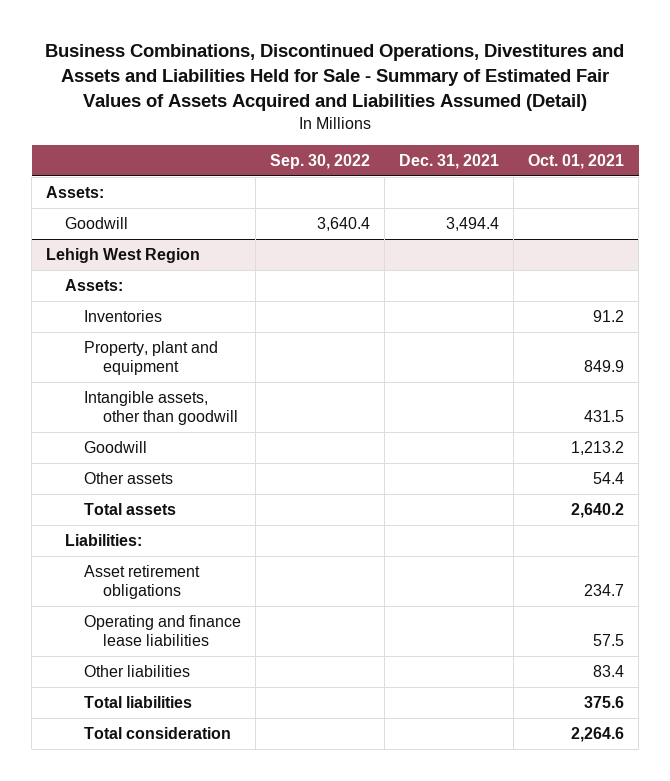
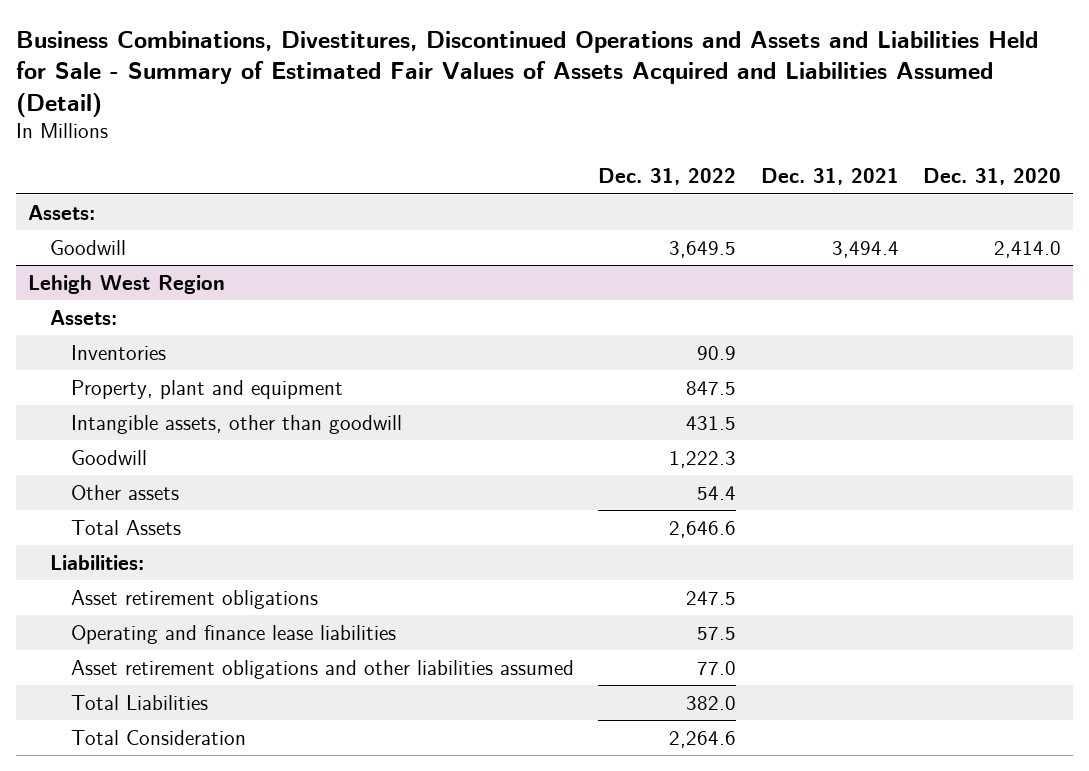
[45,43,625,111] Business Combinations, Discontinued Operations, Divestitures and Assets and Liabilities Held for Sale - Summary of Estimated Fair Values of Assets Acquired and Liabilities Assumed (Detail) -> [16,30,1039,117] Business Combinations, Divestitures, Discontinued Operations and Assets and Liabilities Held for Sale - Summary of Estimated Fair Values of Assets Acquired and Liabilities Assumed (Detail)
[270,153,371,169] Sep. 30, 2022 -> none
[528,153,625,169] Oct. 01, 2021 -> none
none -> [598,168,737,186] Dec. 31, 2022
none -> [922,168,1061,186] Dec. 31, 2020
[84,503,177,516] Total assets -> [71,519,182,535] Total Assets
[84,665,191,678] Other liabilities -> none
none -> [71,659,575,679] Asset retirement obligations and other liabilities assumed
[84,696,193,709] Total liabilities -> [71,694,209,710] Total Liabilities
[84,727,232,740] Total consideration -> [71,729,247,745] Total Consideration

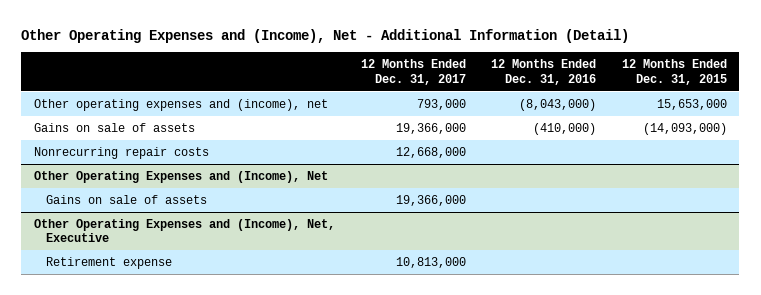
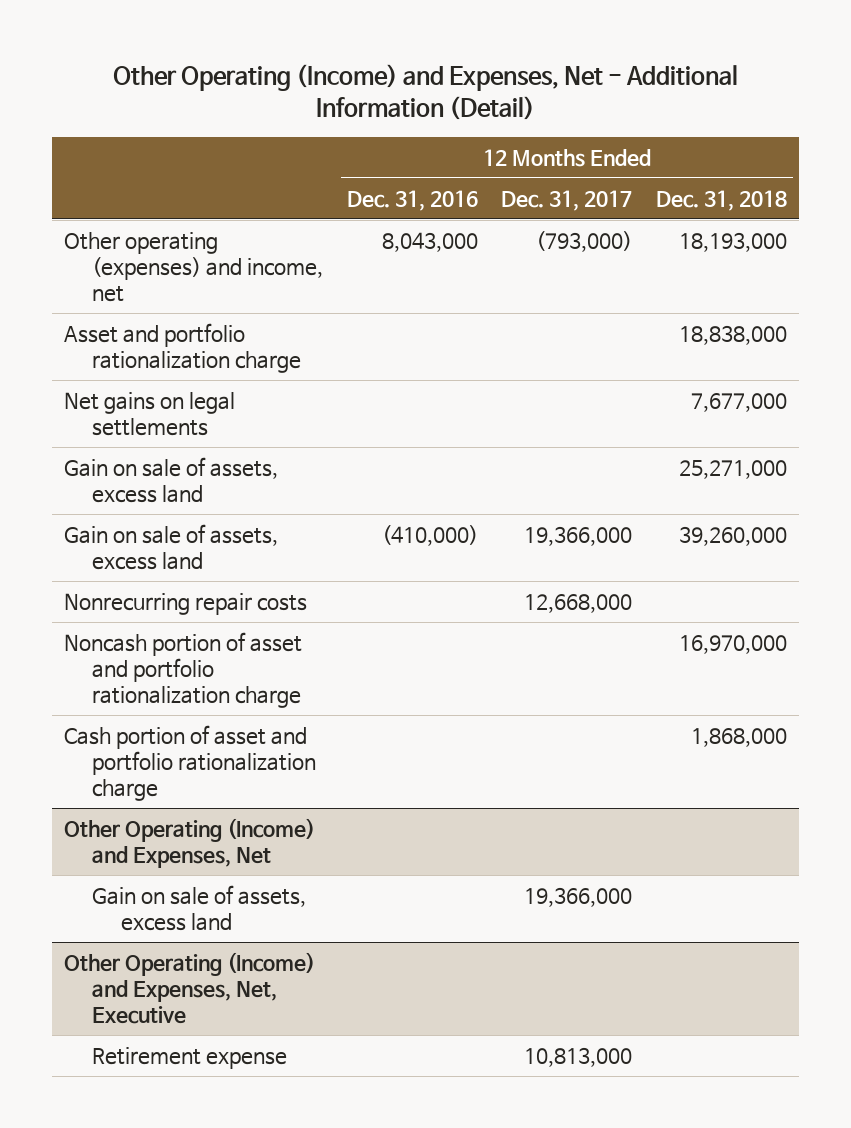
[21,29,630,44] Other Operating Expenses and (Income), Net - Additional Information (Detail) -> [113,63,739,120] Other Operating (Income) and Expenses, Net - Additional Information (Detail)
[621,59,727,85] 12 Months Ended Dec. 31, 2015 -> none
none -> [655,189,787,211] Dec. 31, 2018
[34,98,329,111] Other operating expenses and (income), net -> [63,231,324,302] Other operating (expenses) and income, net
[416,98,466,110] 793,000 -> [536,230,633,252] (793,000)
[519,98,597,111] (8,043,000) -> [381,231,478,252] 8,043,000
none -> [63,322,302,373] Asset and portfolio rationalization charge
none -> [63,391,235,436] Net gains on legal settlements
none -> [63,456,278,503] Gain on sale of assets, excess land
[34,122,196,132] Gains on sale of assets -> [63,523,278,570] Gain on sale of assets, excess land
none -> [63,631,302,708] Noncash portion of asset and portfolio rationalization charge
none -> [63,724,317,801] Cash portion of asset and portfolio rationalization charge
[34,170,329,183] Other Operating Expenses and (Income), Net -> [63,817,315,868] Other Operating (Income) and Expenses, Net
[45,194,207,204] Gains on sale of assets -> [92,884,307,931] Gain on sale of assets, excess land
[34,218,336,243] Other Operating Expenses and (Income), Net, Executive -> [63,951,315,1024] Other Operating (Income) and Expenses, Net, Executive

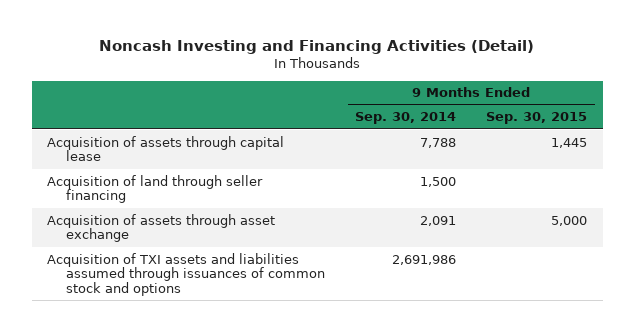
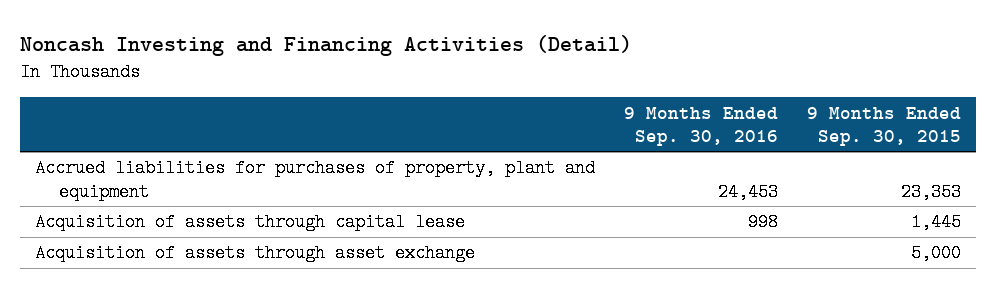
[355,112,457,125] Sep. 30, 2014 -> none
none -> [623,106,778,147] 9 Months Ended Sep. 30, 2016
none -> [34,159,595,201] Accrued liabilities for purchases of property, plant and equipment
[46,174,263,204] Acquisition of land through seller financing -> none
[46,252,325,296] Acquisition of TXI assets and liabilities assumed through issuances of common stock and options -> none

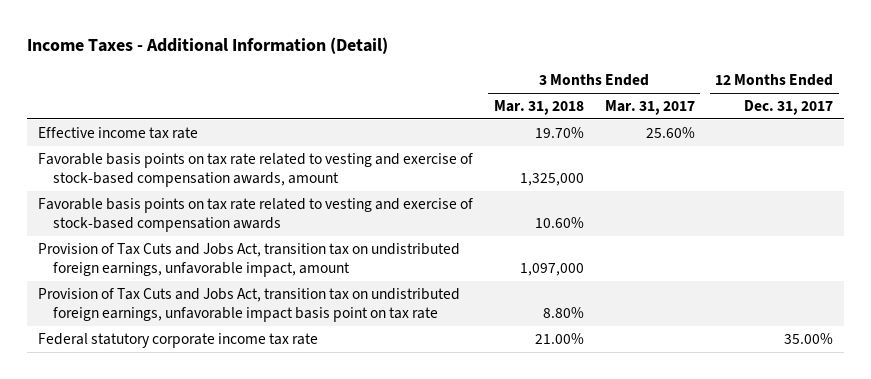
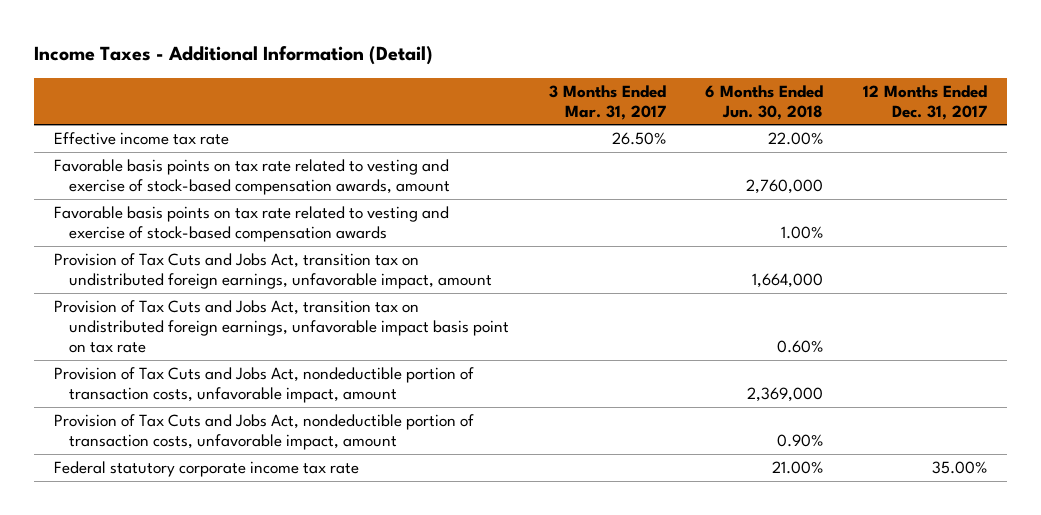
[493,100,584,116] Mar. 31, 2018 -> none
none -> [705,84,824,120] 6 Months Ended Jun. 30, 2018
[645,127,695,139] 25.60% -> [611,132,666,146] 26.50%
none -> [53,367,474,404] Provision of Tax Cuts and Jobs Act, nondeductible portion of transaction costs, unfavorable impact, amount
none -> [53,414,474,451] Provision of Tax Cuts and Jobs Act, nondeductible portion of transaction costs, unfavorable impact, amount

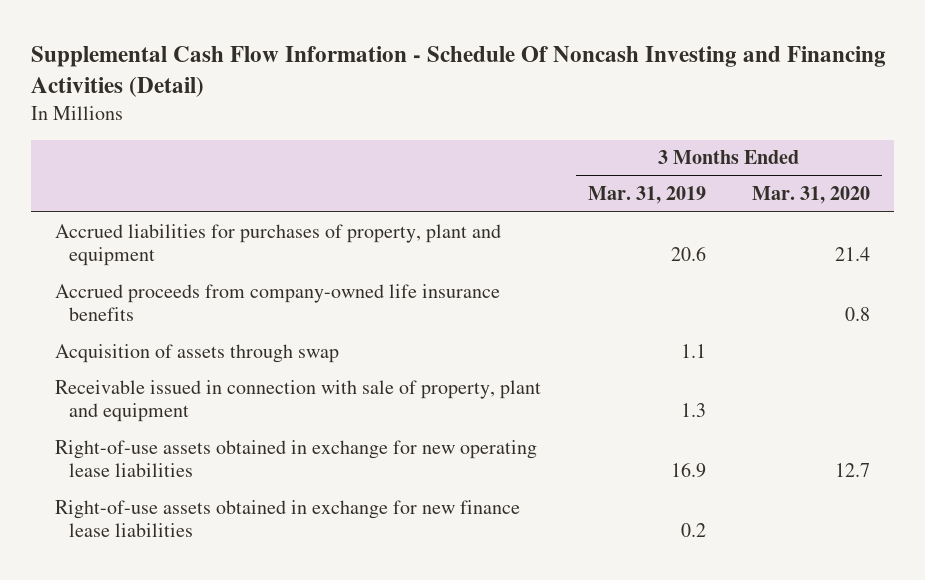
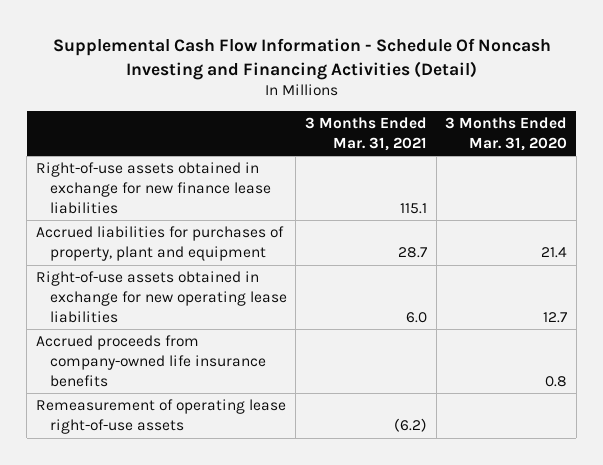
[587,186,706,205] Mar. 31, 2019 -> none
none -> [304,116,427,151] 3 Months Ended Mar. 31, 2021
[54,499,520,538] Right-of-use assets obtained in exchange for new finance lease liabilities -> [35,162,271,214] Right-of-use assets obtained in exchange for new finance lease liabilities
[54,343,339,363] Acquisition of assets through swap -> none
[54,379,541,423] Receivable issued in connection with sale of property, plant and equipment -> none
[54,283,500,322] Accrued proceeds from company-owned life insurance benefits -> [35,335,266,387] Accrued proceeds from company-owned life insurance benefits
none -> [35,399,286,435] Remeasurement of operating lease right-of-use assets

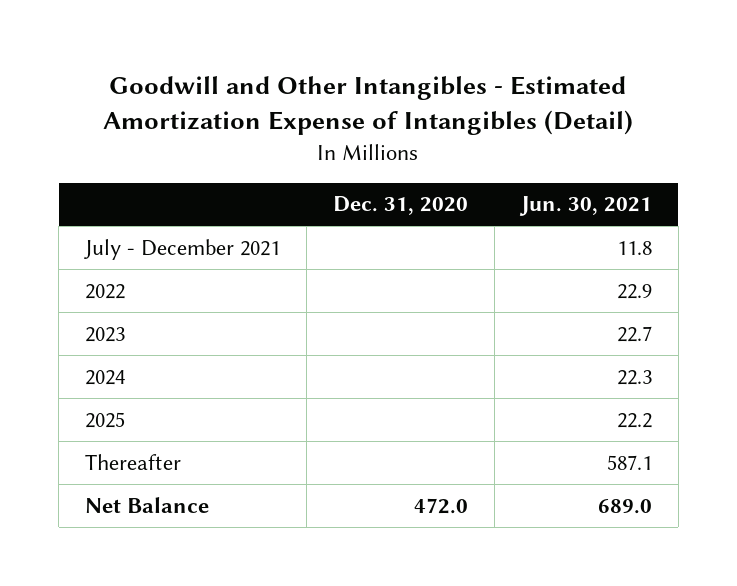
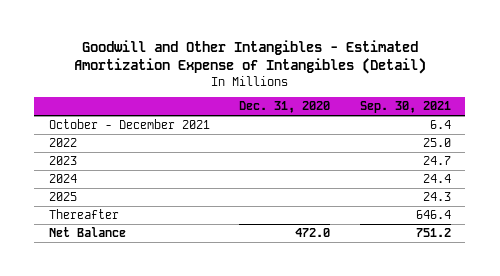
[518,196,652,217] Jun. 30, 2021 -> none
none -> [359,101,451,114] Sep. 30, 2021
[84,238,281,260] July - December 2021 -> [49,118,211,129] October - December 2021

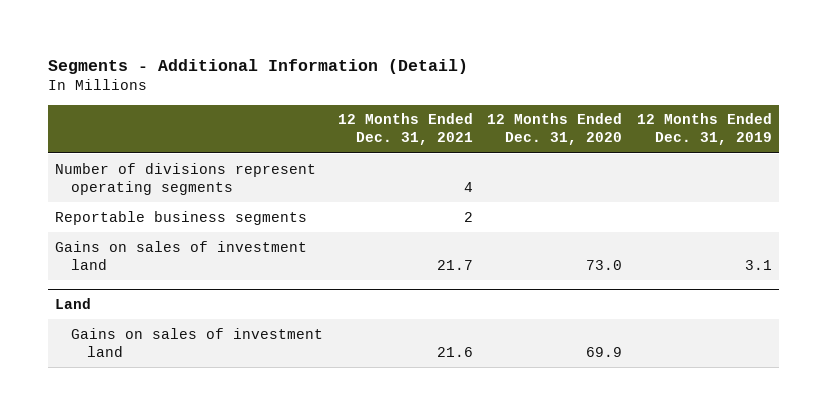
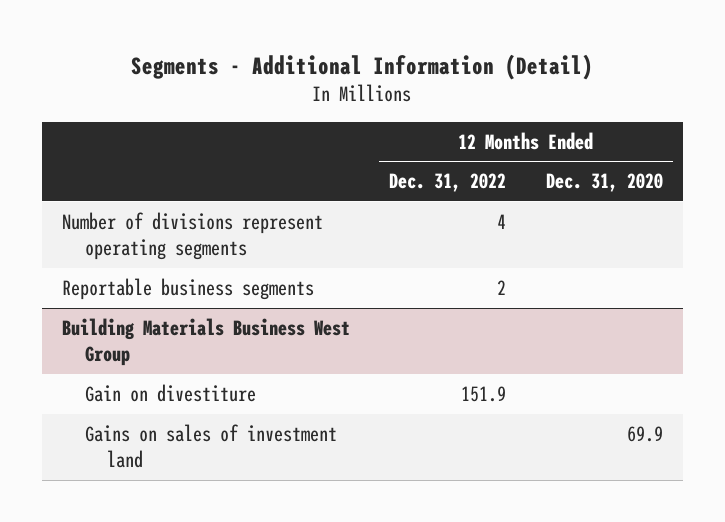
[337,113,473,146] 12 Months Ended Dec. 31, 2021 -> none
[637,113,773,146] 12 Months Ended Dec. 31, 2019 -> none
none -> [389,173,507,193] Dec. 31, 2022
[55,240,308,270] Gains on sales of investment land -> none
[55,297,92,309] Land -> [61,317,350,367] Building Materials Business West Group
none -> [84,383,256,402] Gain on divestiture

